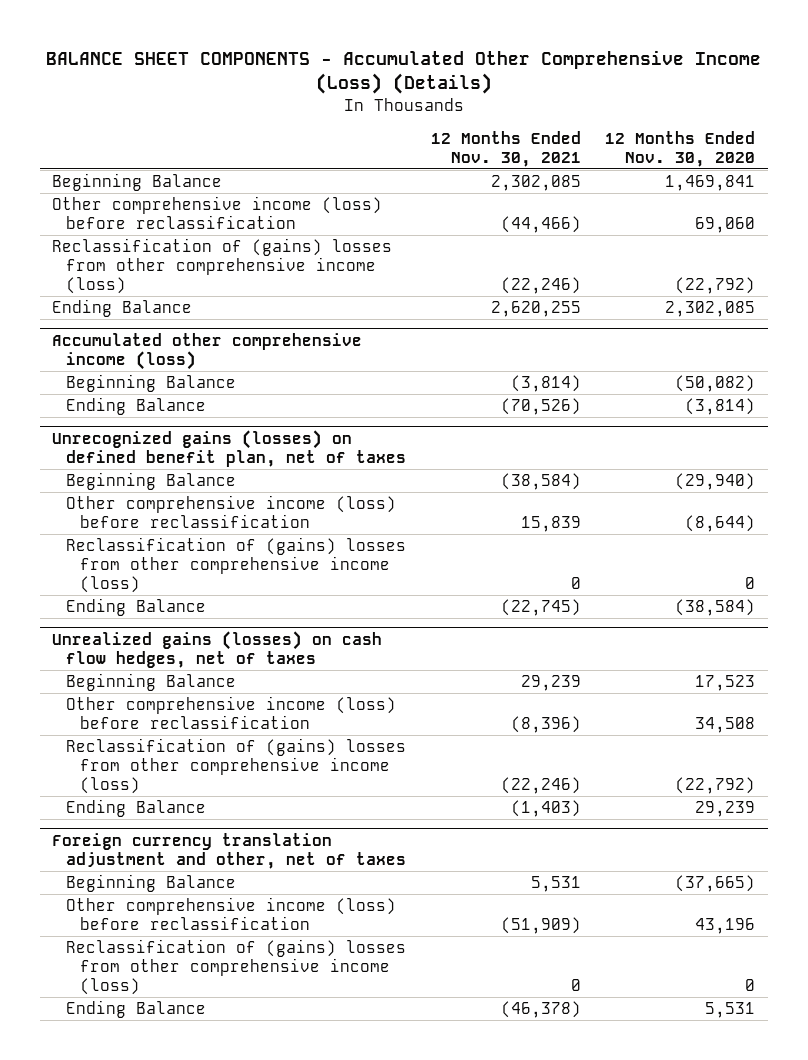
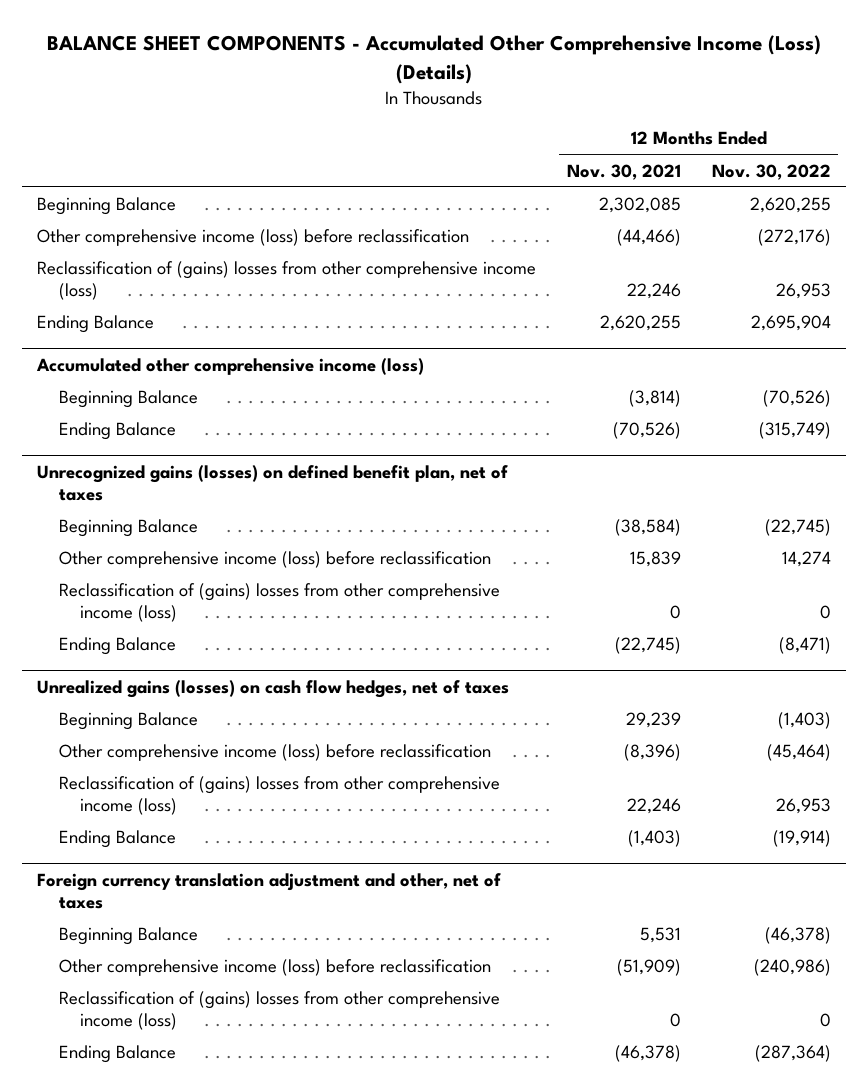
[605,130,756,167] 12 Months Ended Nov. 30, 2020 -> none
none -> [711,163,831,180] Nov. 30, 2022
[500,277,581,295] (22,246) -> [626,282,681,299] 22,246
[500,777,581,795] (22,246) -> [626,797,681,814] 22,246

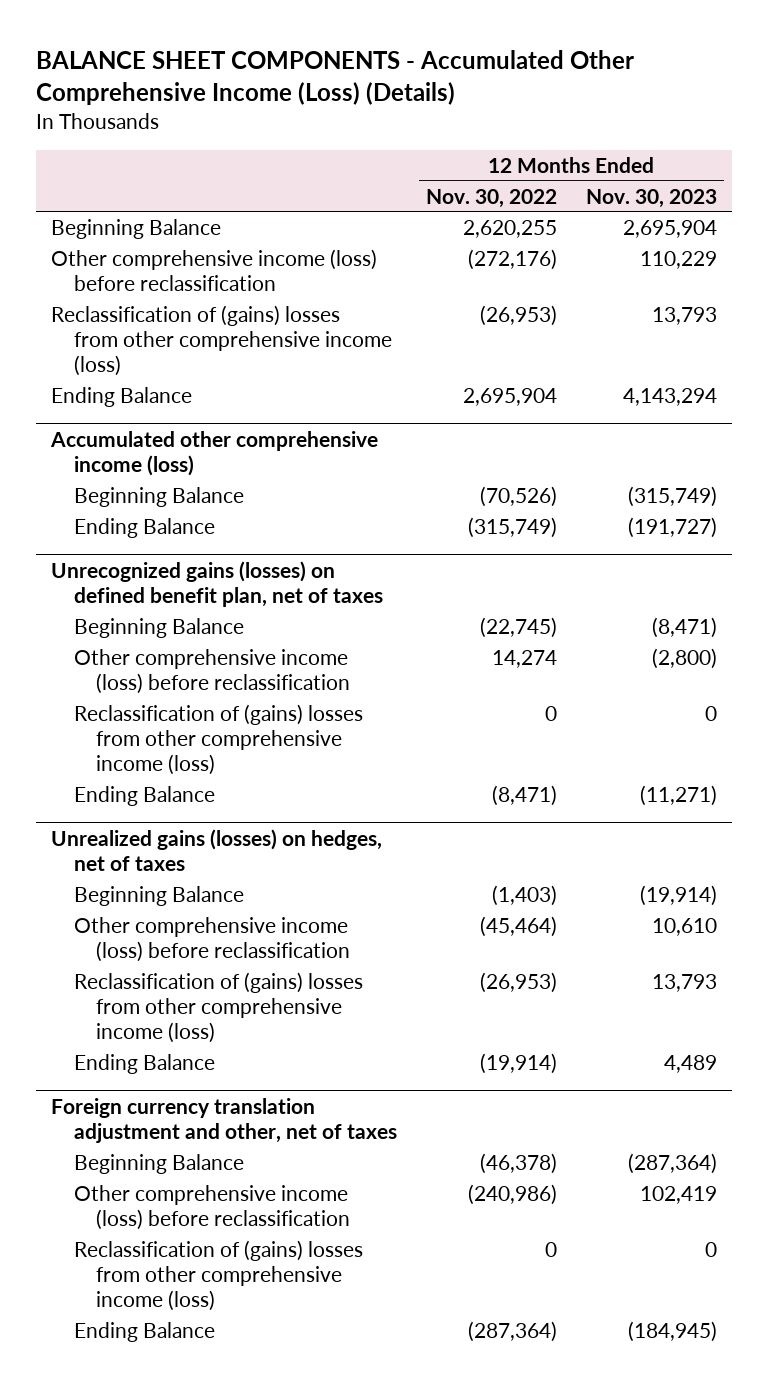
[566,163,681,180] Nov. 30, 2021 -> none
none -> [586,188,718,208] Nov. 30, 2023
[775,282,831,299] 26,953 -> [479,304,557,326] (26,953)
[37,680,510,699] Unrealized gains (losses) on cash flow hedges, net of taxes -> [50,828,382,871] Unrealized gains (losses) on hedges, net of taxes
[775,797,831,814] 26,953 -> [479,971,557,993] (26,953)

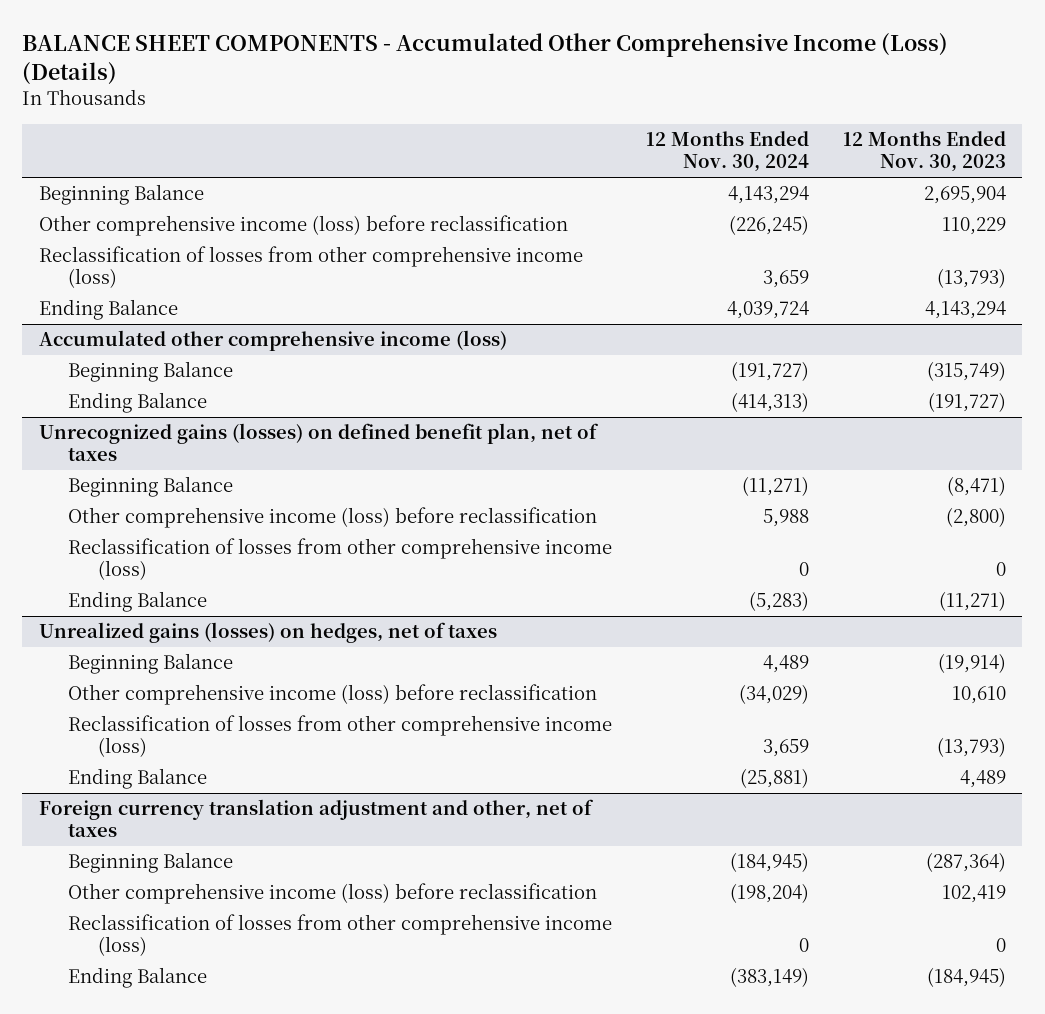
[425,188,557,208] Nov. 30, 2022 -> none
none -> [646,131,810,173] 12 Months Ended Nov. 30, 2024
[50,304,392,377] Reclassification of (gains) losses from other comprehensive income (loss) -> [39,246,584,289] Reclassification of losses from other comprehensive income (loss)
[652,306,718,325] 13,793 -> [936,268,1006,289] (13,793)
[73,703,363,776] Reclassification of (gains) losses from other comprehensive income (loss) -> [68,538,613,581] Reclassification of losses from other comprehensive income (loss)
[73,971,363,1044] Reclassification of (gains) losses from other comprehensive income (loss) -> [68,715,613,758] Reclassification of losses from other comprehensive income (loss)
[652,973,718,992] 13,793 -> [936,737,1006,758] (13,793)
[73,1239,363,1312] Reclassification of (gains) losses from other comprehensive income (loss) -> [68,914,613,957] Reclassification of losses from other comprehensive income (loss)

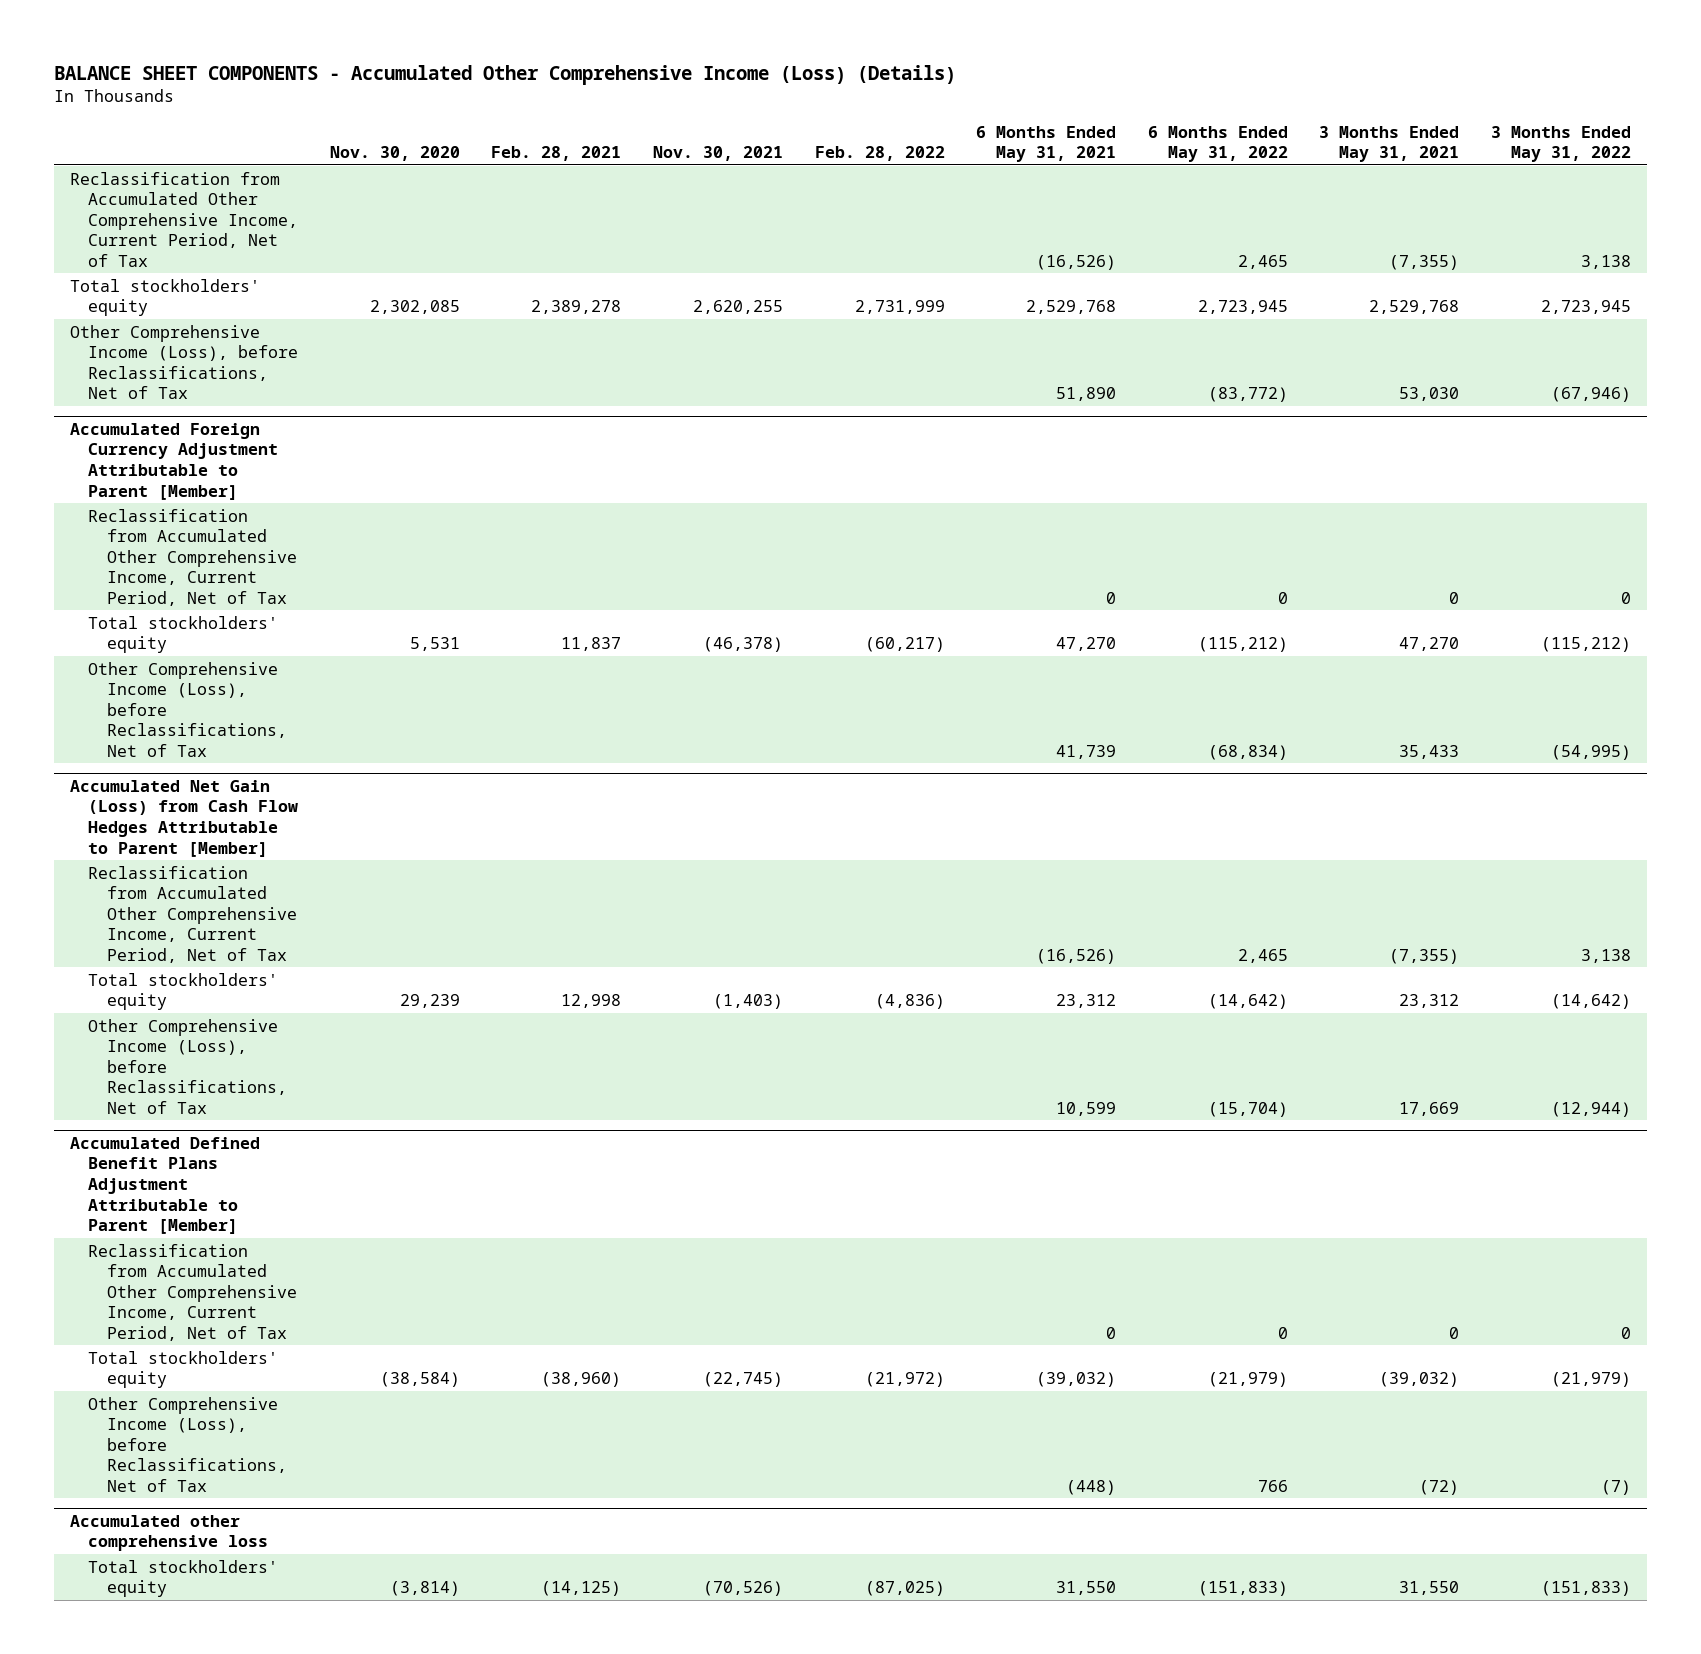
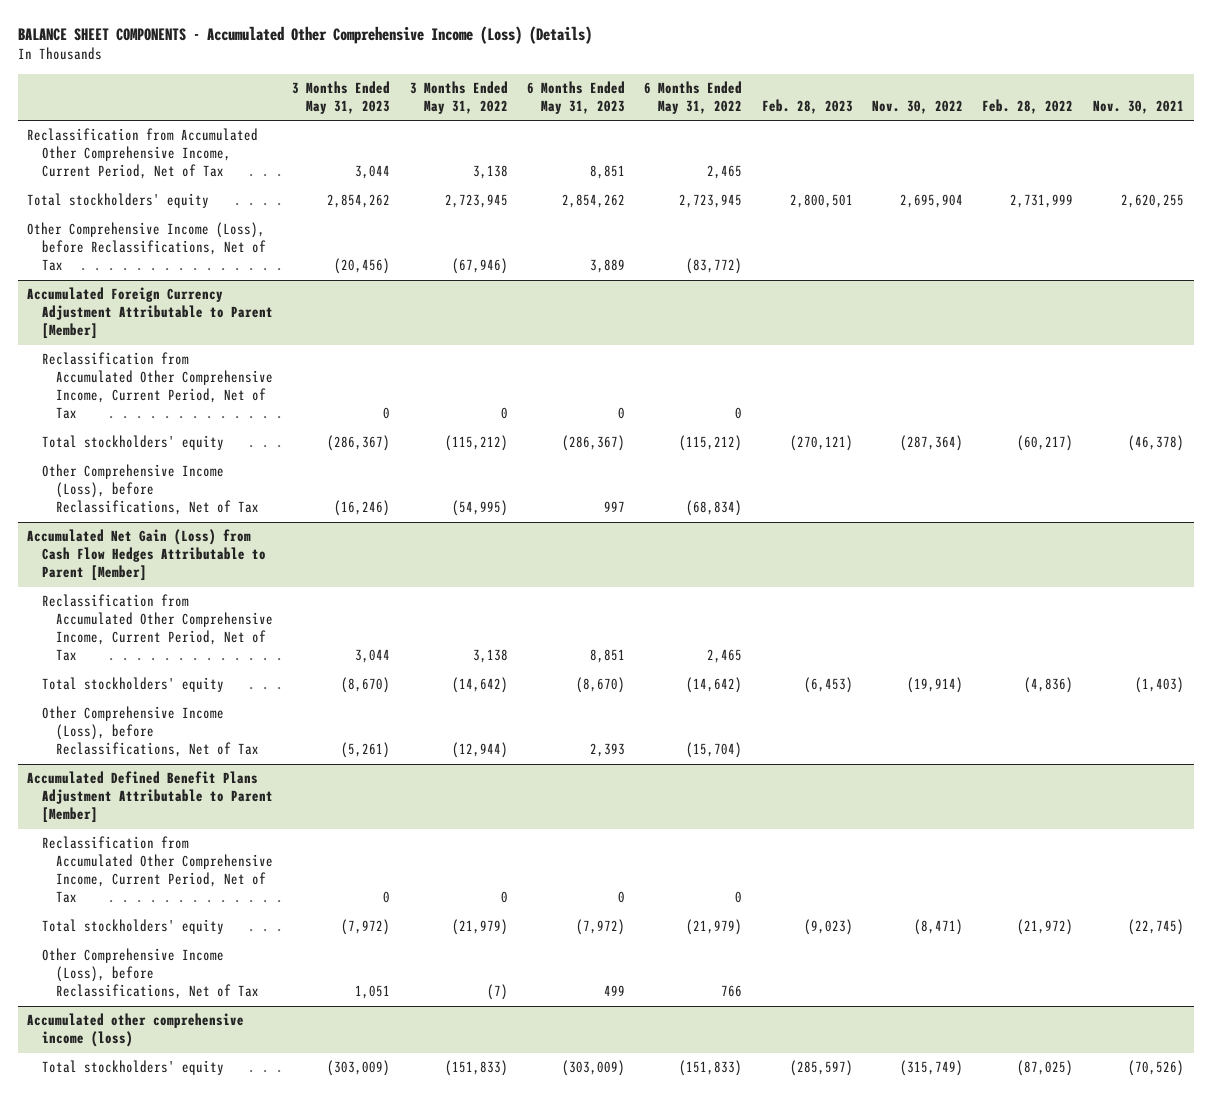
[329,146,460,162] Nov. 30, 2020 -> none
[491,146,622,162] Feb. 28, 2021 -> none
[976,125,1117,163] 6 Months Ended May 31, 2021 -> none
[1319,125,1460,163] 3 Months Ended May 31, 2021 -> none
none -> [292,80,391,115] 3 Months Ended May 31, 2023
none -> [527,80,626,115] 6 Months Ended May 31, 2023
none -> [761,99,853,115] Feb. 28, 2023
none -> [872,100,964,115] Nov. 30, 2022
[69,1514,269,1552] Accumulated other comprehensive loss -> [27,1013,245,1048] Accumulated other comprehensive income (loss)

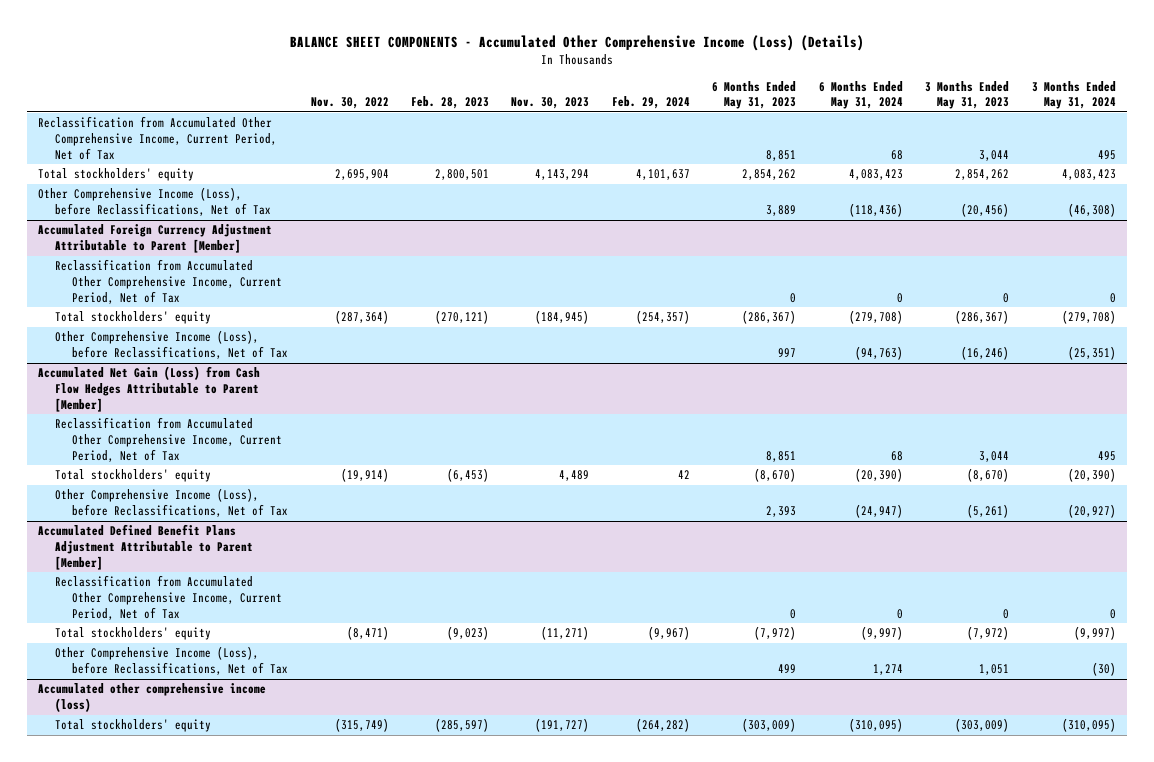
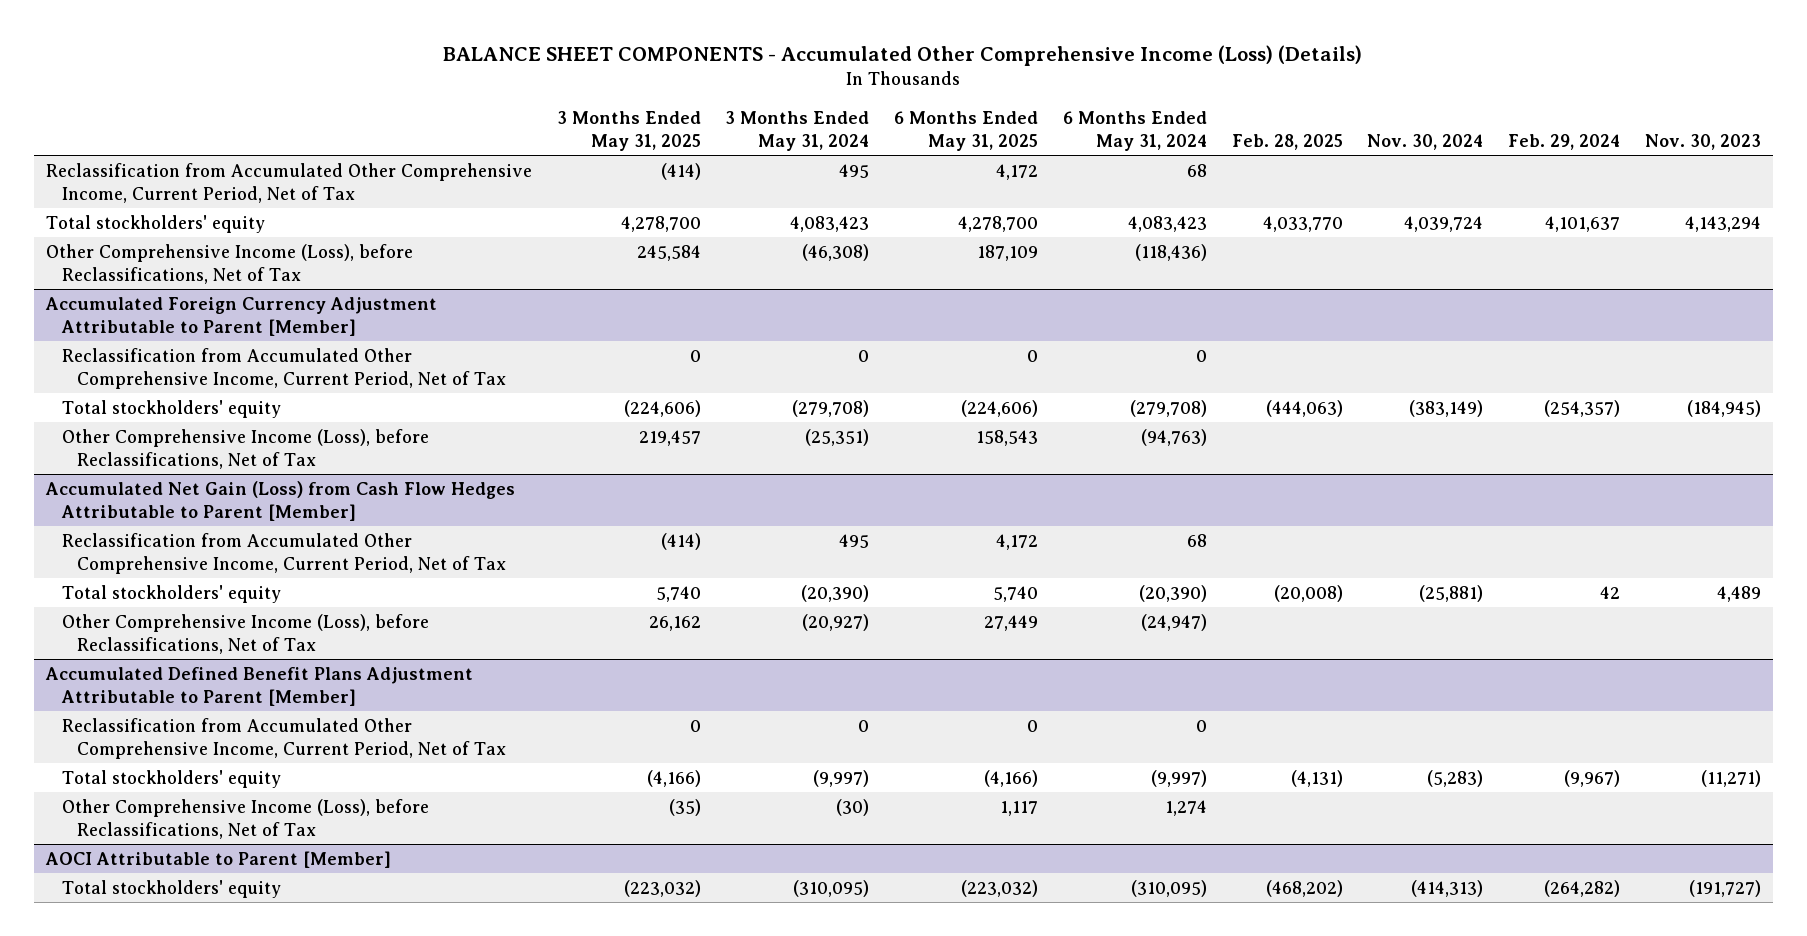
[310,97,389,110] Nov. 30, 2022 -> none
[410,96,489,110] Feb. 28, 2023 -> none
[712,80,797,110] 6 Months Ended May 31, 2023 -> none
[925,80,1010,110] 3 Months Ended May 31, 2023 -> none
none -> [556,110,701,151] 3 Months Ended May 31, 2025
none -> [894,110,1039,151] 6 Months Ended May 31, 2025
none -> [1231,133,1343,150] Feb. 28, 2025
none -> [1367,133,1484,150] Nov. 30, 2024
[38,683,267,713] Accumulated other comprehensive income (loss) -> [44,850,391,868] AOCI Attributable to Parent [Member]

